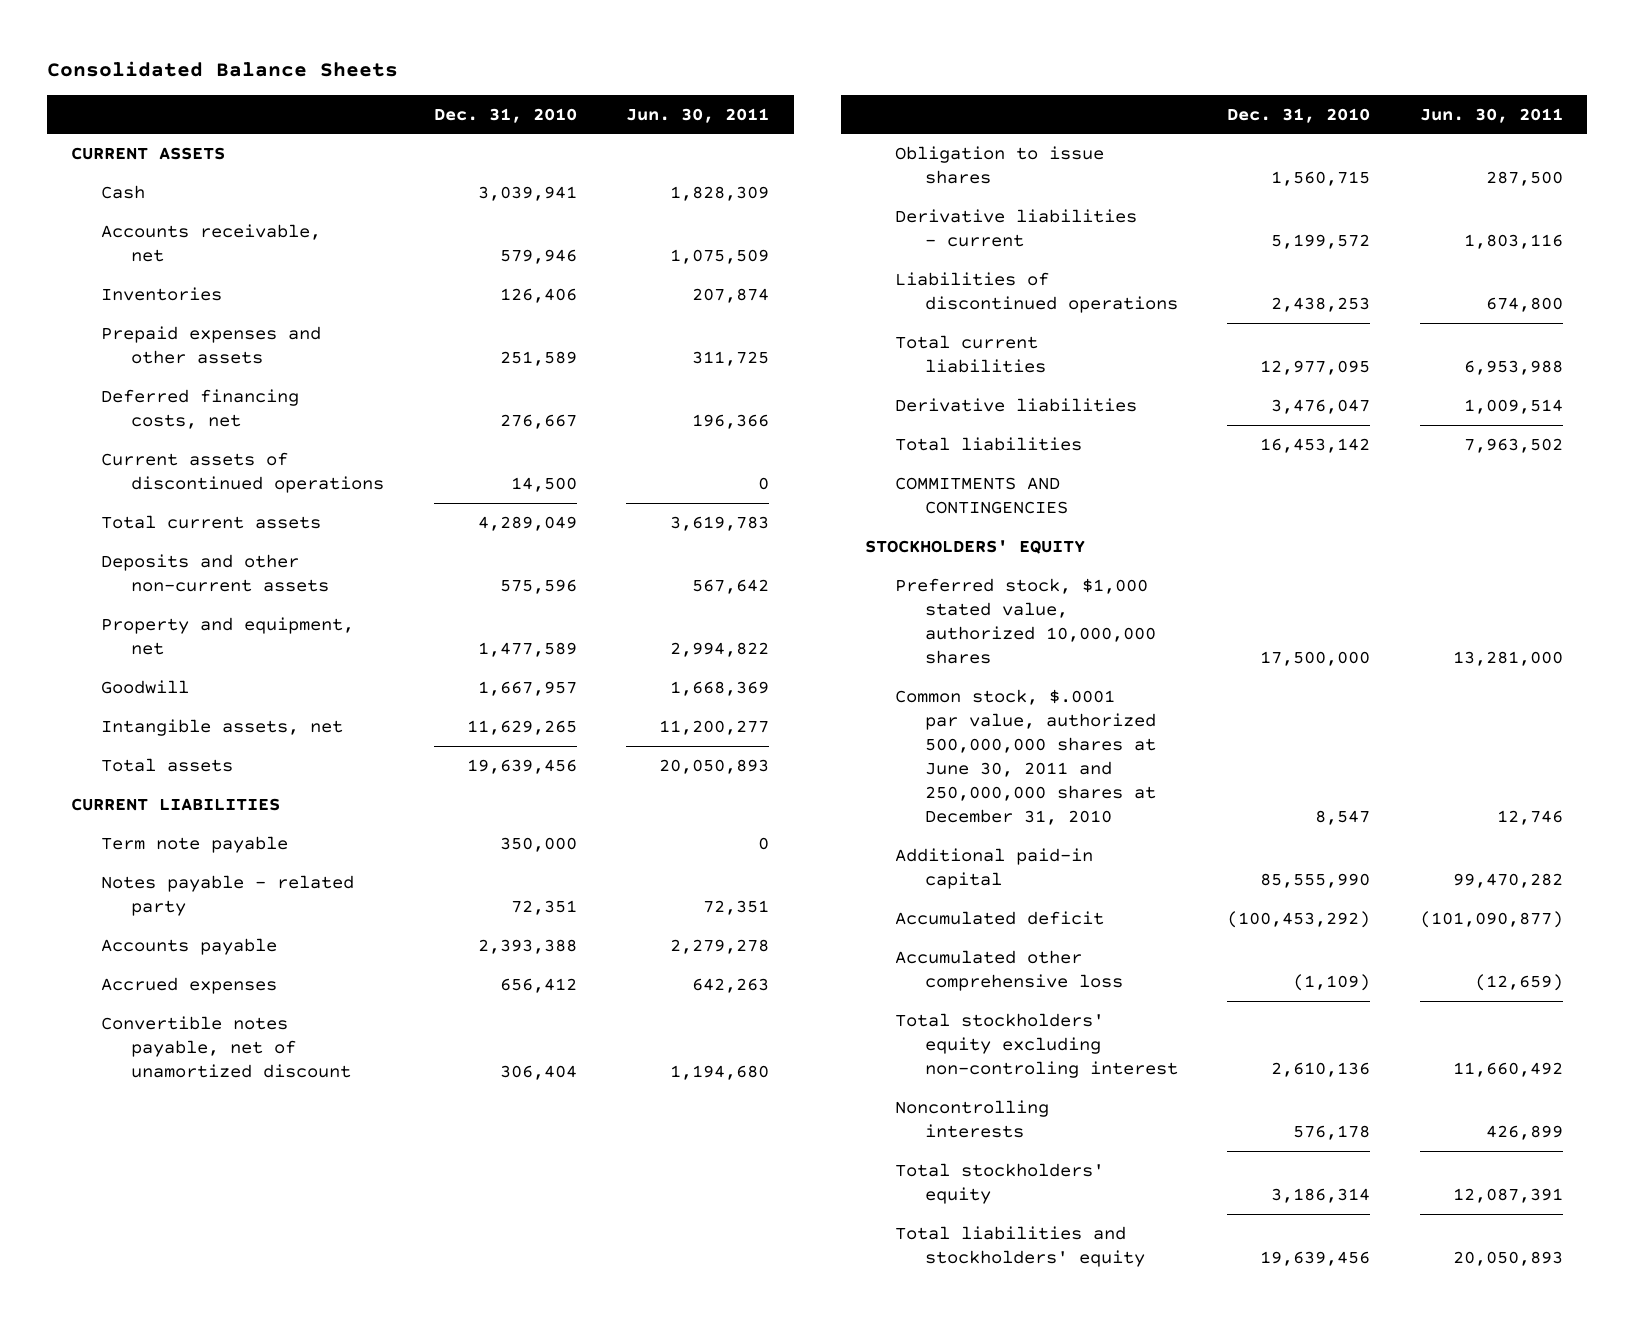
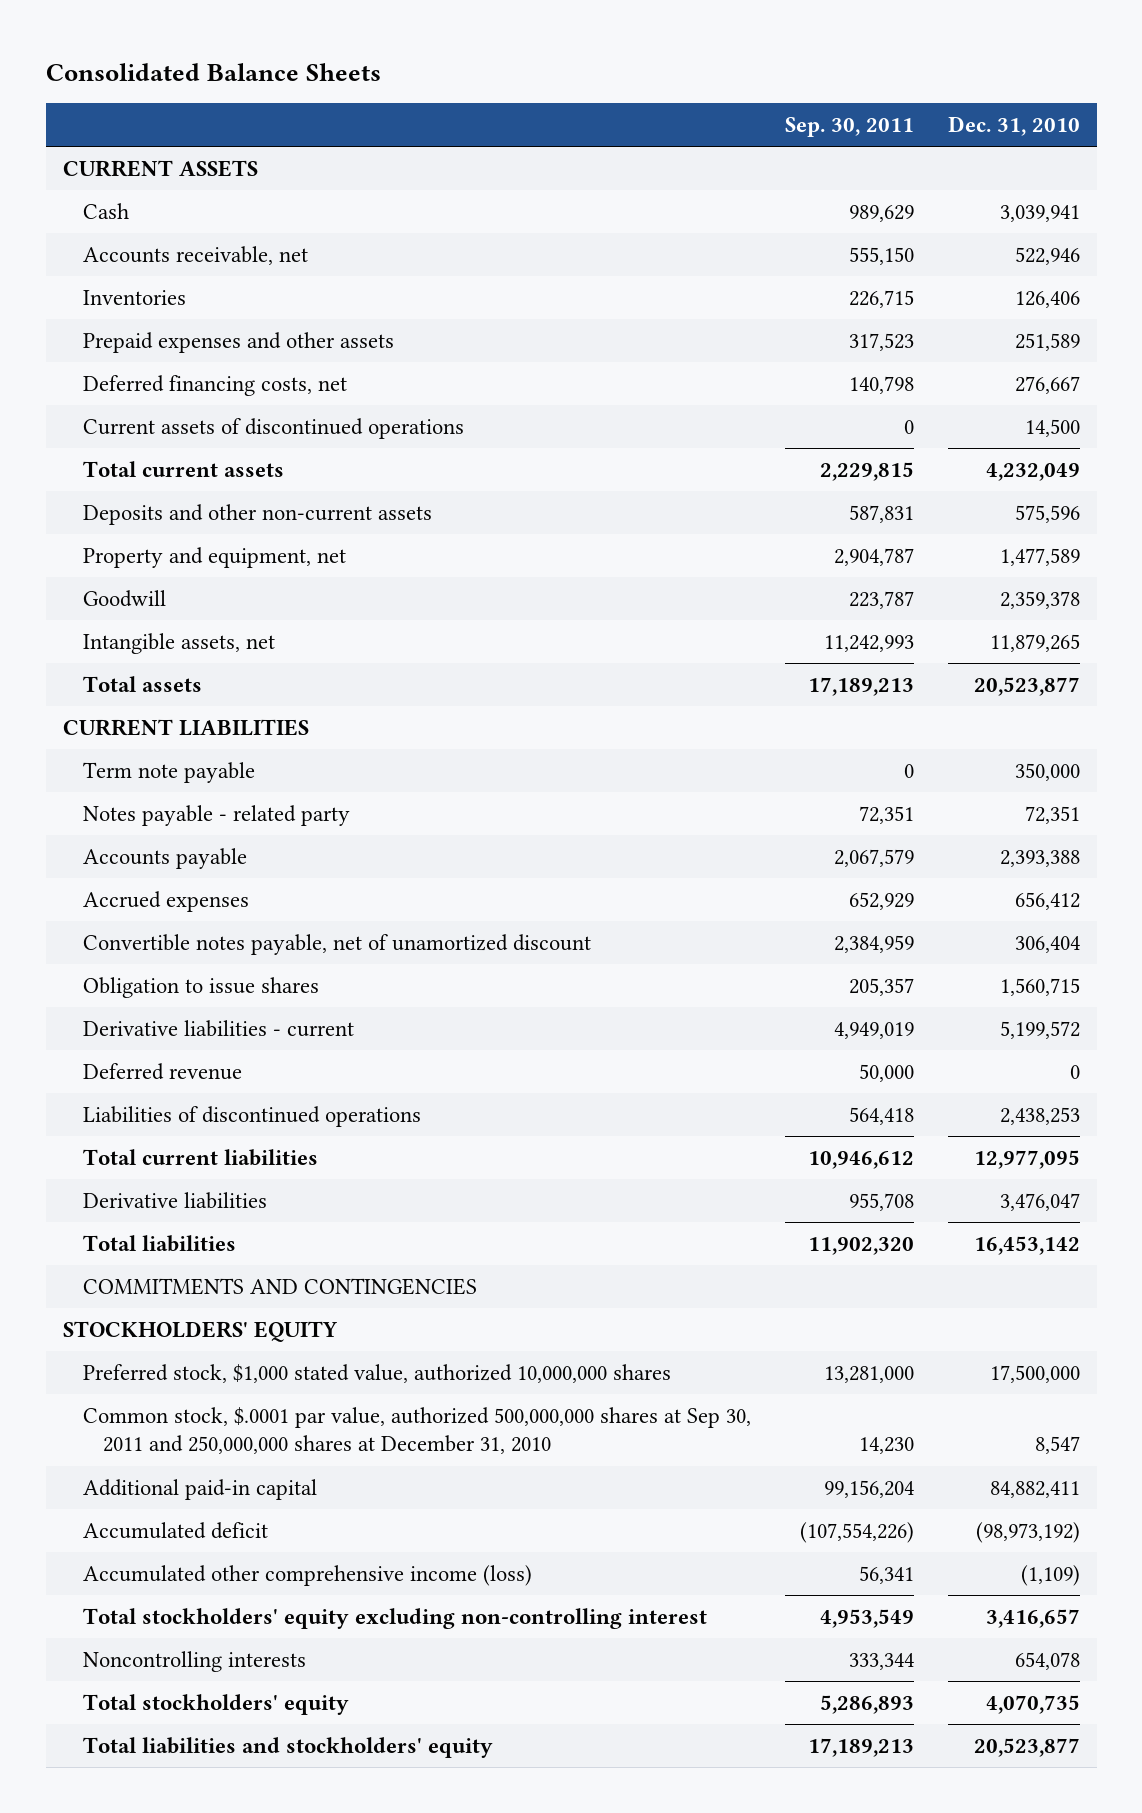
[625,107,769,123] Jun. 30, 2011 -> none
none -> [784,117,914,138] Sep. 30, 2011
[499,248,577,264] 579,946 -> [1014,246,1080,265] 522,946
[477,515,577,531] 4,289,049 -> [985,462,1080,481] 4,232,049
[477,680,577,696] 1,667,957 -> [999,590,1080,609] 2,359,378
[466,719,577,735] 11,629,265 -> [989,633,1080,652] 11,879,265
[466,758,577,774] 19,639,456 -> [973,676,1080,696] 20,523,877
none -> [82,1062,242,1080] Deferred revenue
[895,688,1157,825] Common stock, $.0001 par value, authorized 500,000,000 shares at June 30, 2011 and 250,000,000 shares at December 31, 2010 -> [82,1406,751,1455] Common stock, $.0001 par value, authorized 500,000,000 shares at Sep 30, 2011 and 250,000,000 shares at December 31, 2010
[1260,872,1371,888] 85,555,990 -> [989,1480,1080,1498] 84,882,411
[1227,910,1371,928] (100,453,292) -> [975,1521,1080,1543] (98,973,192)
[895,949,1124,991] Accumulated other comprehensive loss -> [82,1564,532,1586] Accumulated other comprehensive income (loss)
[895,1012,1179,1078] Total stockholders' equity excluding non-controling interest -> [82,1607,707,1629] Total stockholders' equity excluding non-controlling interest
[1271,1061,1371,1077] 2,610,136 -> [985,1608,1080,1628] 3,416,657
[1293,1124,1371,1140] 576,178 -> [1014,1651,1080,1670] 654,078
[1271,1187,1371,1203] 3,186,314 -> [985,1694,1080,1714] 4,070,735
[1260,1250,1371,1266] 19,639,456 -> [973,1737,1080,1757] 20,523,877

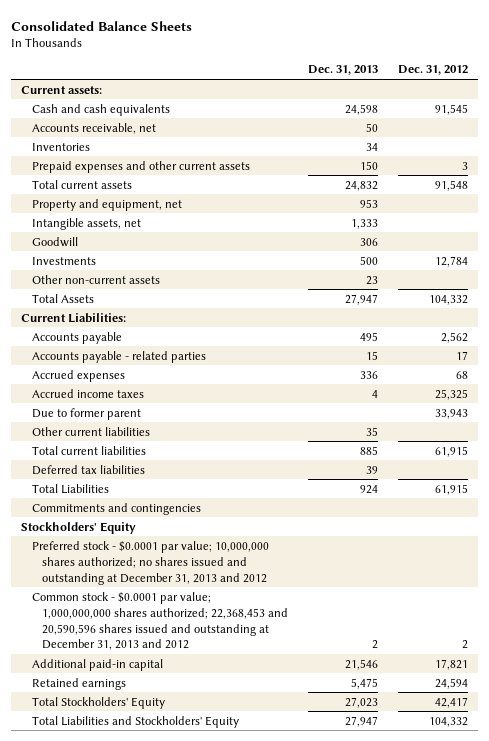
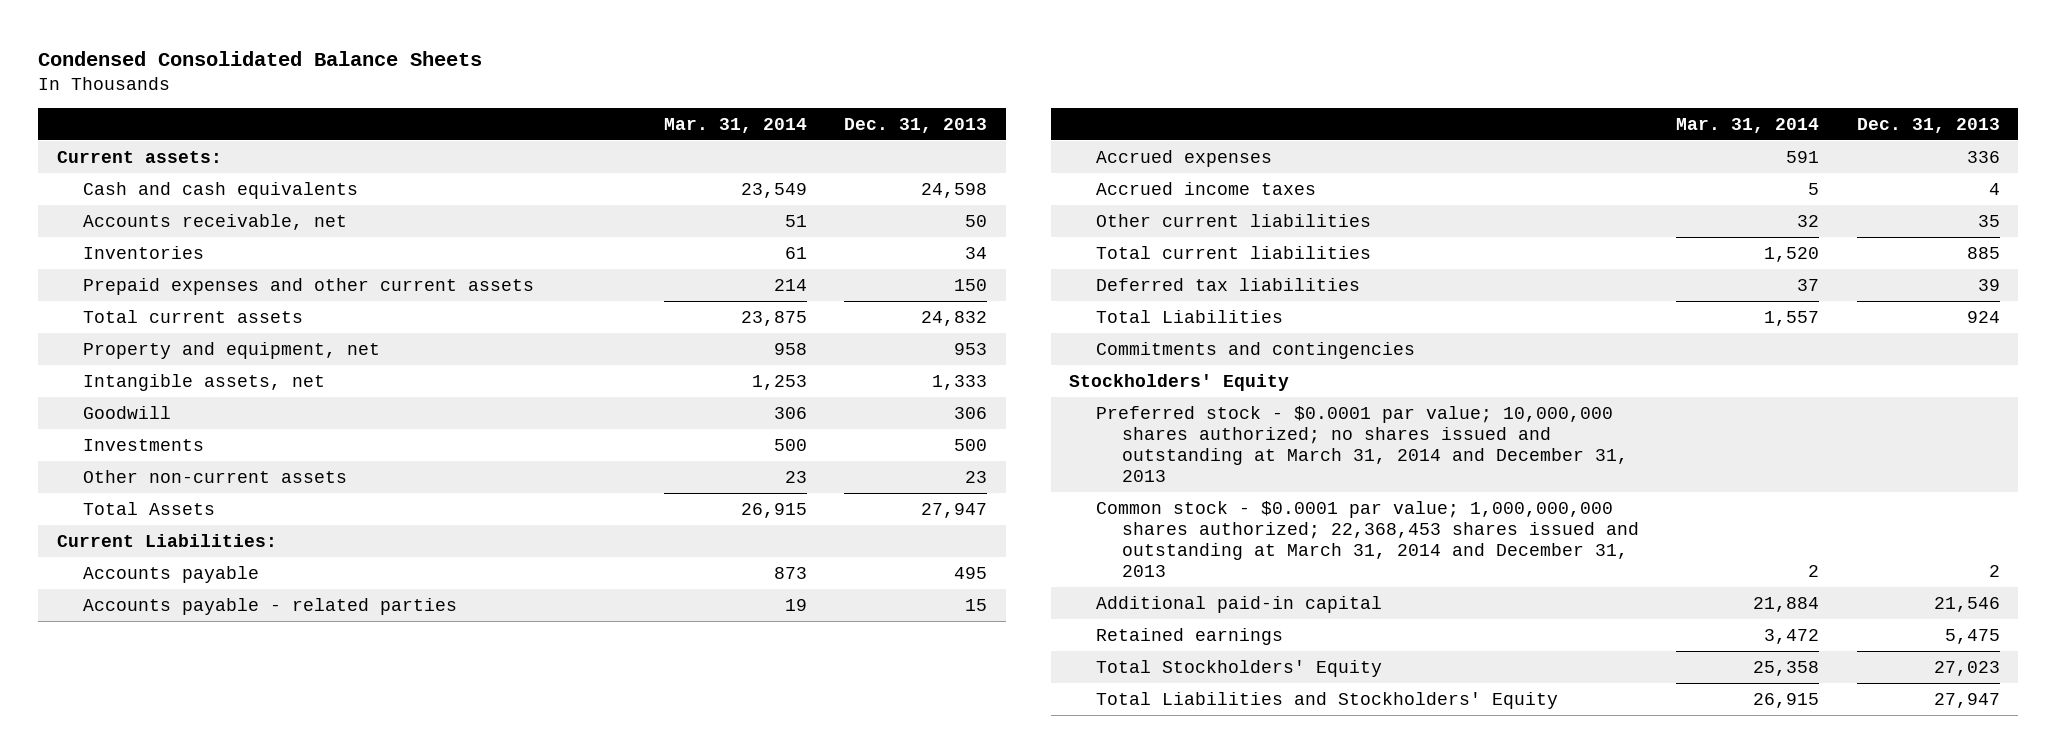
[11,20,193,31] Consolidated Balance Sheets -> [38,50,483,66] Condensed Consolidated Balance Sheets
[398,65,469,76] Dec. 31, 2012 -> none
none -> [663,117,807,133] Mar. 31, 2014
[31,407,141,420] Due to former parent -> none
[31,540,269,585] Preferred stock - $0.0001 par value; 10,000,000 shares authorized; no shares issued and outstanding at December 31, 2013 and 2012 -> [1095,405,1628,483] Preferred stock - $0.0001 par value; 10,000,000 shares authorized; no shares issued and outstanding at March 31, 2014 and December 31, 2013
[31,591,288,651] Common stock - $0.0001 par value; 1,000,000,000 shares authorized; 22,368,453 and 20,590,596 shares issued and outstanding at December 31, 2013 and 2012 -> [1095,500,1639,578] Common stock - $0.0001 par value; 1,000,000,000 shares authorized; 22,368,453 shares issued and outstanding at March 31, 2014 and December 31, 2013

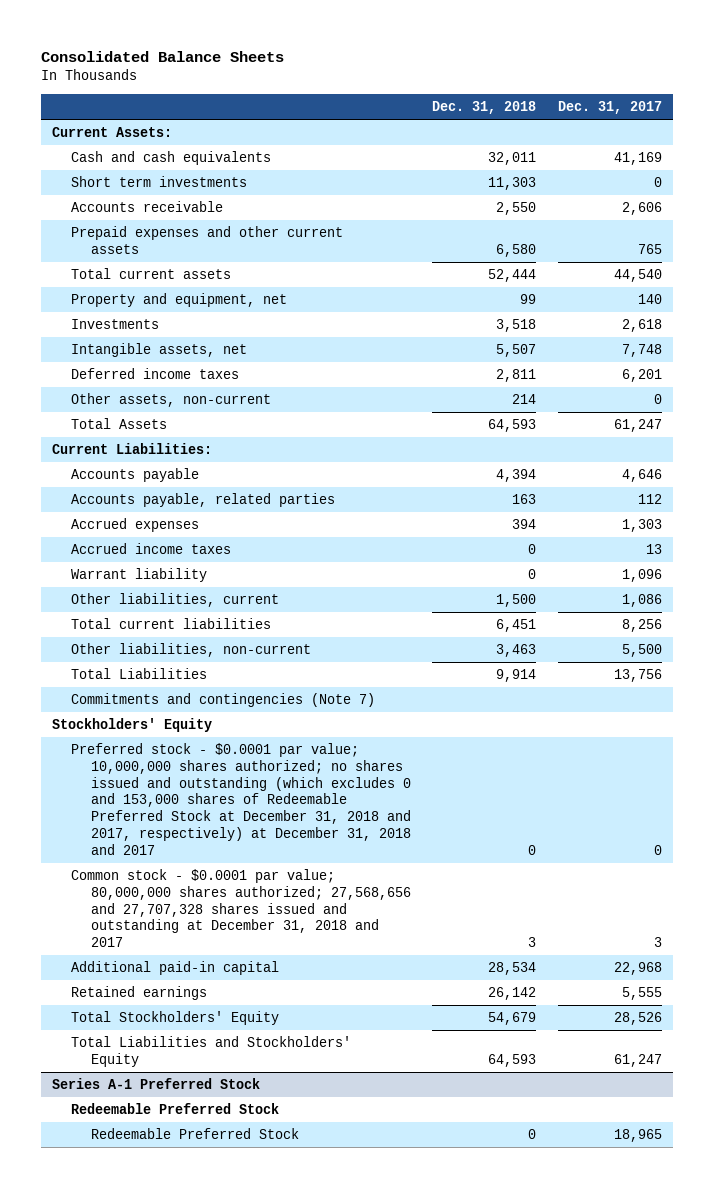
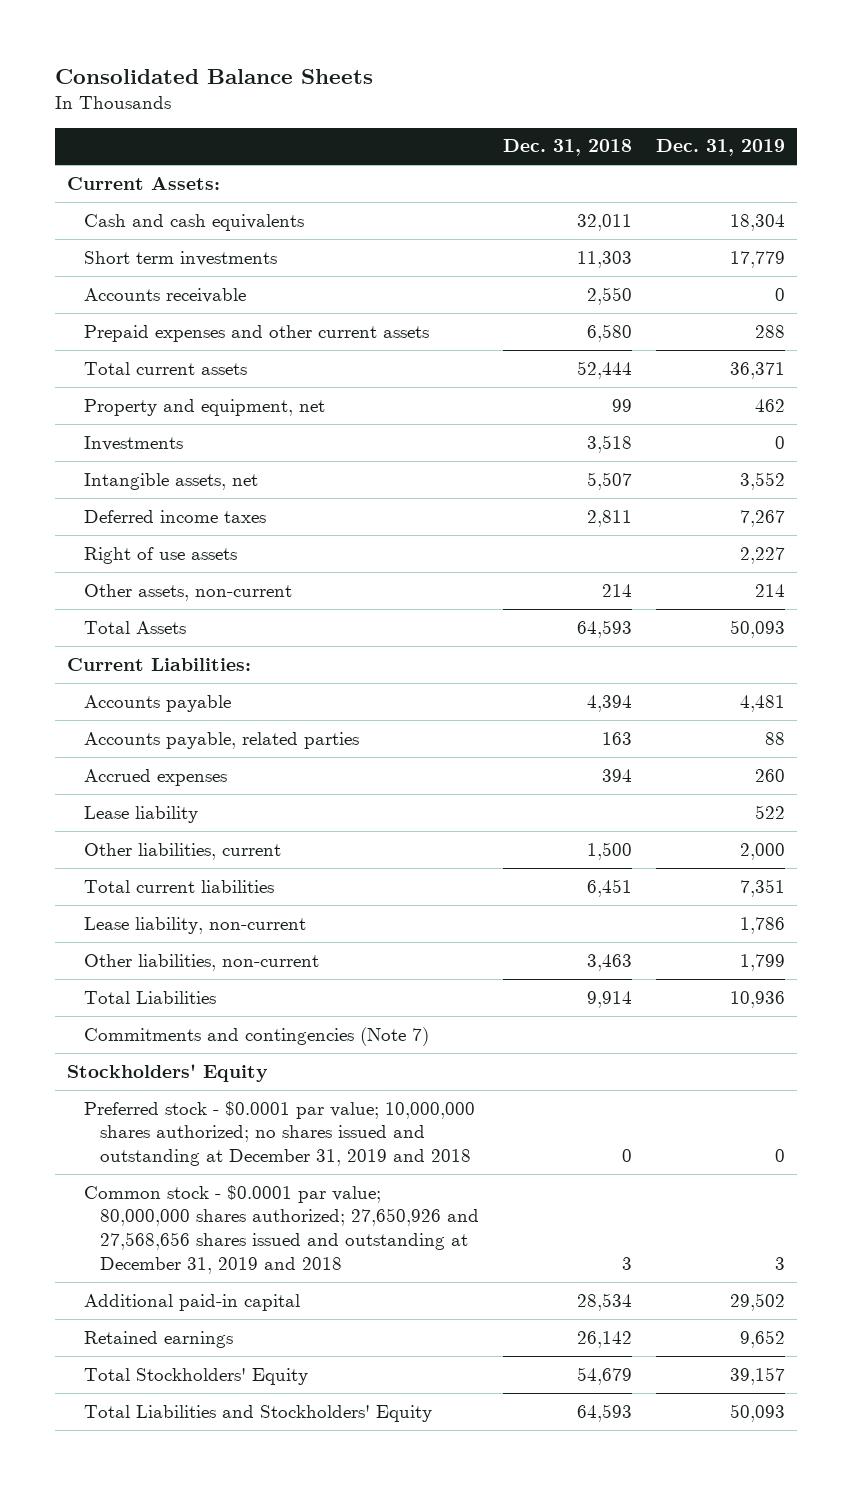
[558,101,663,115] Dec. 31, 2017 -> none
none -> [656,139,786,157] Dec. 31, 2019
none -> [83,546,237,564] Right of use assets
[71,543,232,555] Accrued income taxes -> none
[71,568,208,583] Warrant liability -> none
none -> [83,805,198,823] Lease liability
none -> [83,916,306,934] Lease liability, non-current
[71,743,411,855] Preferred stock - $0.0001 par value; 10,000,000 shares authorized; no shares issued and outstanding (which excludes 0 and 153,000 shares of Redeemable Preferred Stock at December 31, 2018 and 2017, respectively) at December 31, 2018 and 2017 -> [83,1100,475,1167] Preferred stock - $0.0001 par value; 10,000,000 shares authorized; no shares issued and outstanding at December 31, 2019 and 2018
[71,869,411,948] Common stock - $0.0001 par value; 80,000,000 shares authorized; 27,568,656 and 27,707,328 shares issued and outstanding at December 31, 2018 and 2017 -> [83,1184,480,1275] Common stock - $0.0001 par value; 80,000,000 shares authorized; 27,650,926 and 27,568,656 shares issued and outstanding at December 31, 2019 and 2018
[52,1078,261,1090] Series A-1 Preferred Stock -> none
[71,1103,280,1115] Redeemable Preferred Stock -> none
[90,1128,299,1140] Redeemable Preferred Stock -> none

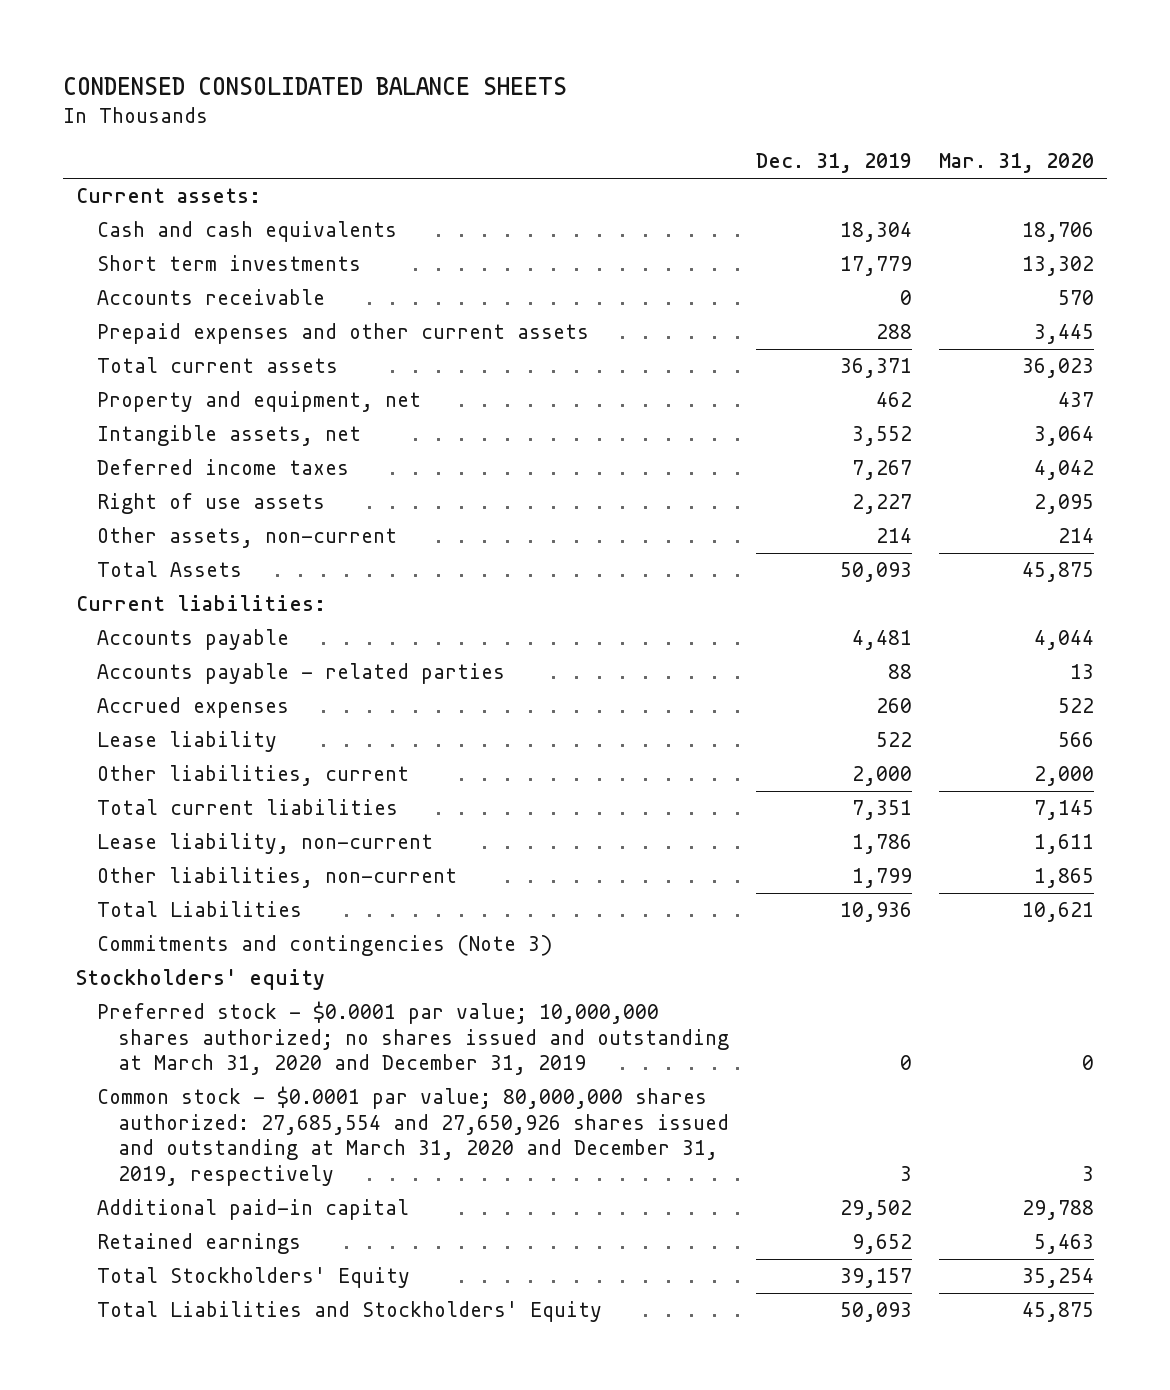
[55,69,374,85] Consolidated Balance Sheets -> [63,77,568,96] CONDENSED CONSOLIDATED BALANCE SHEETS
[503,139,633,157] Dec. 31, 2018 -> none
none -> [938,153,1094,174] Mar. 31, 2020
[67,176,221,190] Current Assets: -> [76,188,262,204] Current assets:
[83,435,183,451] Investments -> none
[67,657,252,671] Current Liabilities: -> [76,595,327,612] Current liabilities:
[83,731,359,749] Accounts payable, related parties -> [97,663,506,685] Accounts payable - related parties
[83,1026,429,1046] Commitments and contingencies (Note 7) -> [97,935,554,957] Commitments and contingencies (Note 3)
[67,1063,269,1082] Stockholders' Equity -> [76,969,326,991] Stockholders' equity
[83,1100,475,1167] Preferred stock - $0.0001 par value; 10,000,000 shares authorized; no shares issued and outstanding at December 31, 2019 and 2018 -> [97,1001,730,1076] Preferred stock - $0.0001 par value; 10,000,000 shares authorized; no shares issued and outstanding at March 31, 2020 and December 31, 2019
[83,1184,480,1275] Common stock - $0.0001 par value; 80,000,000 shares authorized; 27,650,926 and 27,568,656 shares issued and outstanding at December 31, 2019 and 2018 -> [97,1086,730,1186] Common stock - $0.0001 par value; 80,000,000 shares authorized: 27,685,554 and 27,650,926 shares issued and outstanding at March 31, 2020 and December 31, 2019, respectively

